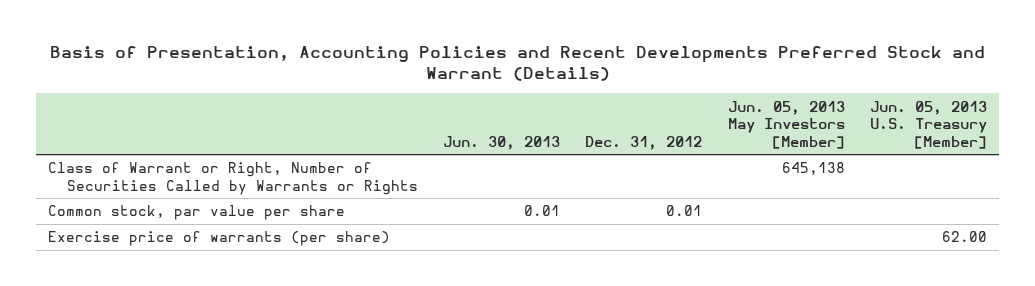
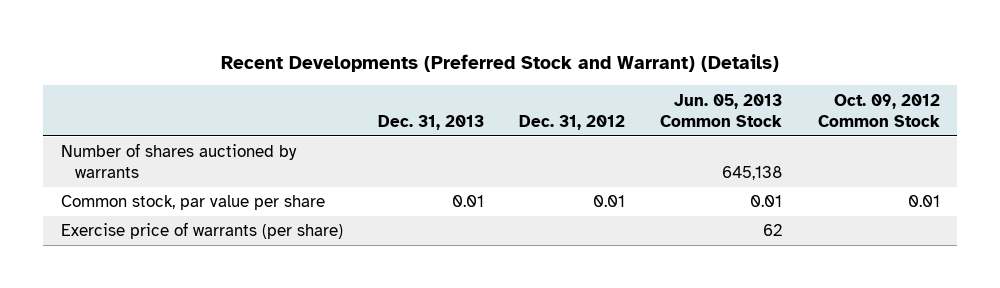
[49,45,985,82] Basis of Presentation, Accounting Policies and Recent Developments Preferred Stock and Warrant (Details) -> [221,53,780,72] Recent Developments (Preferred Stock and Warrant) (Details)
[443,135,561,150] Jun. 30, 2013 -> none
[727,100,845,149] Jun. 05, 2013 May Investors [Member] -> none
[869,100,987,149] Jun. 05, 2013 U.S. Treasury [Member] -> none
none -> [377,114,484,130] Dec. 31, 2013
none -> [660,93,783,127] Jun. 05, 2013 Common Stock
none -> [817,93,940,127] Oct. 09, 2012 Common Stock
[48,162,419,195] Class of Warrant or Right, Number of Securities Called by Warrants or Rights -> [60,143,297,179] Number of shares auctioned by warrants

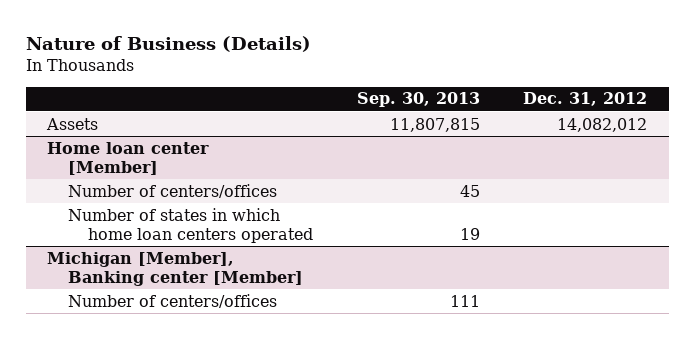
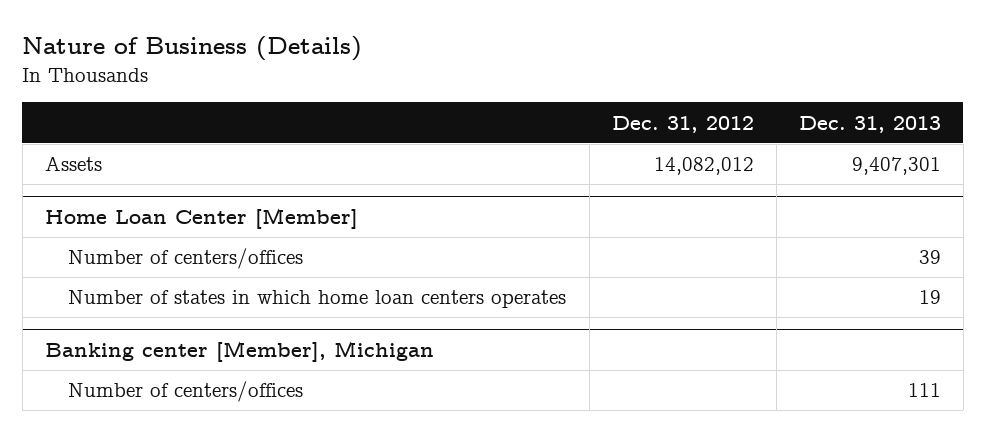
[356,92,480,108] Sep. 30, 2013 -> none
none -> [798,115,941,133] Dec. 31, 2013
[47,141,210,175] Home loan center [Member] -> [44,207,358,229] Home Loan Center [Member]
[67,207,314,243] Number of states in which home loan centers operated -> [68,290,567,309] Number of states in which home loan centers operates
[47,251,303,286] Michigan [Member], Banking center [Member] -> [44,340,434,362] Banking center [Member], Michigan

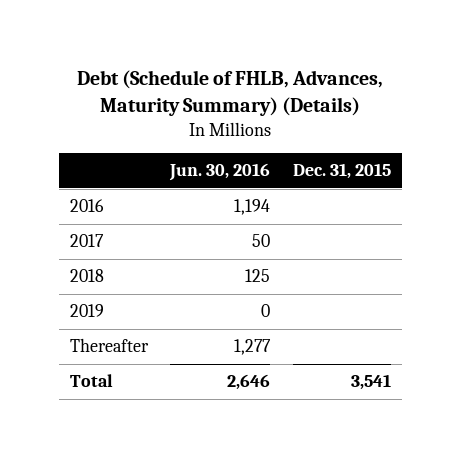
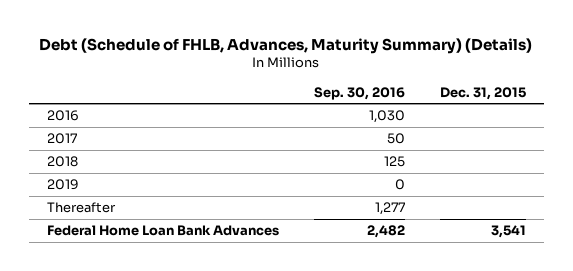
[169,163,271,182] Jun. 30, 2016 -> none
none -> [313,86,405,100] Sep. 30, 2016
[69,374,113,388] Total -> [46,225,279,237] Federal Home Loan Bank Advances

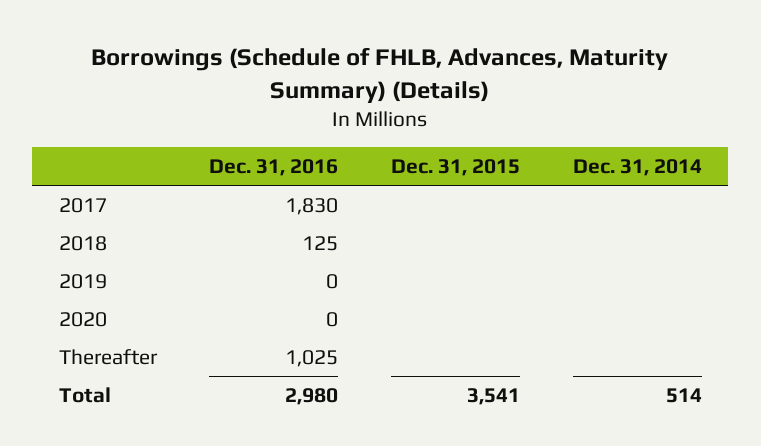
[39,37,533,54] Debt (Schedule of FHLB, Advances, Maturity Summary) (Details) -> [91,47,669,103] Borrowings (Schedule of FHLB, Advances, Maturity Summary) (Details)
[313,86,405,100] Sep. 30, 2016 -> none
none -> [209,158,339,176] Dec. 31, 2016
none -> [572,158,702,176] Dec. 31, 2014
[46,110,79,122] 2016 -> none
none -> [58,311,107,327] 2020
[46,225,279,237] Federal Home Loan Bank Advances -> [58,386,111,403] Total

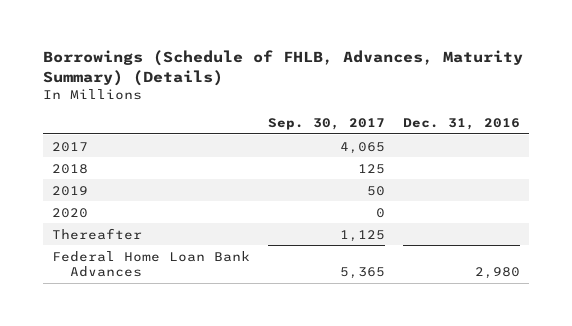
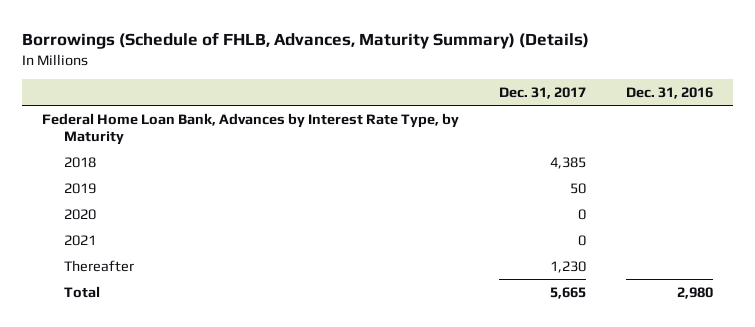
[267,117,385,130] Sep. 30, 2017 -> none
none -> [498,86,586,99] Dec. 31, 2017
[51,141,88,152] 2017 -> none
none -> [42,112,460,146] Federal Home Loan Bank, Advances by Interest Rate Type, by Maturity
none -> [64,234,97,246] 2021
[51,250,250,278] Federal Home Loan Bank Advances -> [64,285,101,298] Total

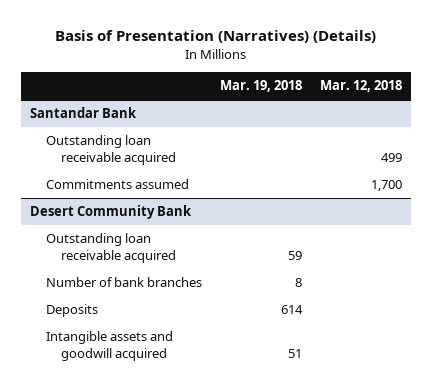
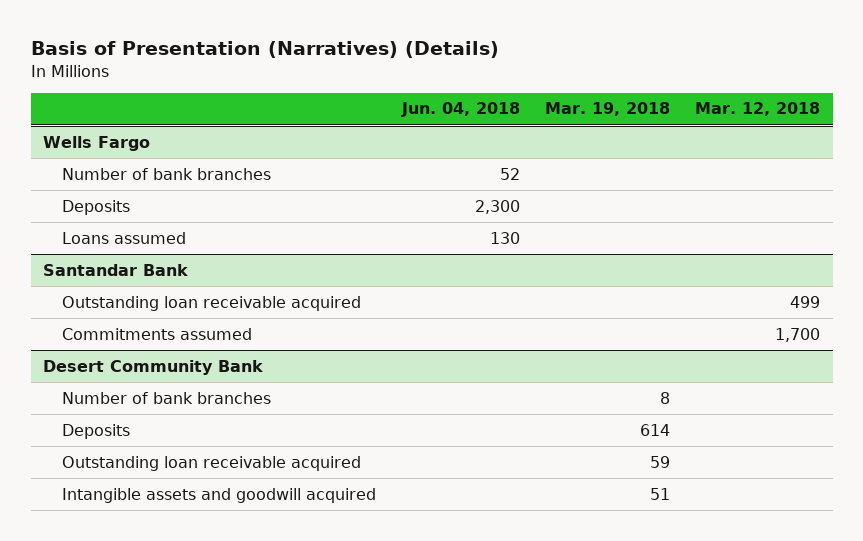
none -> [400,102,520,118] Jun. 04, 2018
none -> [43,135,151,151] Wells Fargo
none -> [62,167,272,180] Number of bank branches
none -> [62,199,131,215] Deposits
none -> [62,231,187,244] Loans assumed
[45,233,177,264] Outstanding loan receivable acquired -> [62,455,362,471] Outstanding loan receivable acquired

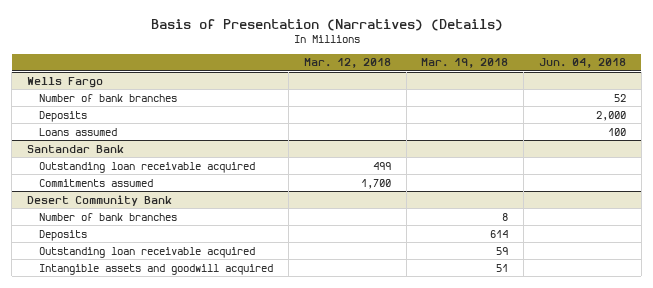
[474,199,520,214] 2,300 -> [596,110,627,121] 2,000
[489,231,520,244] 130 -> [608,127,627,136] 100

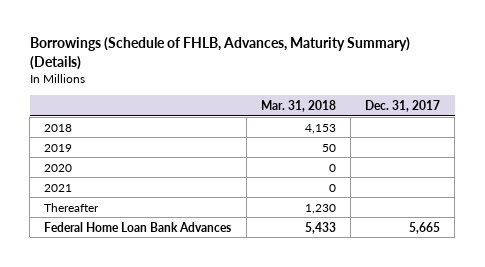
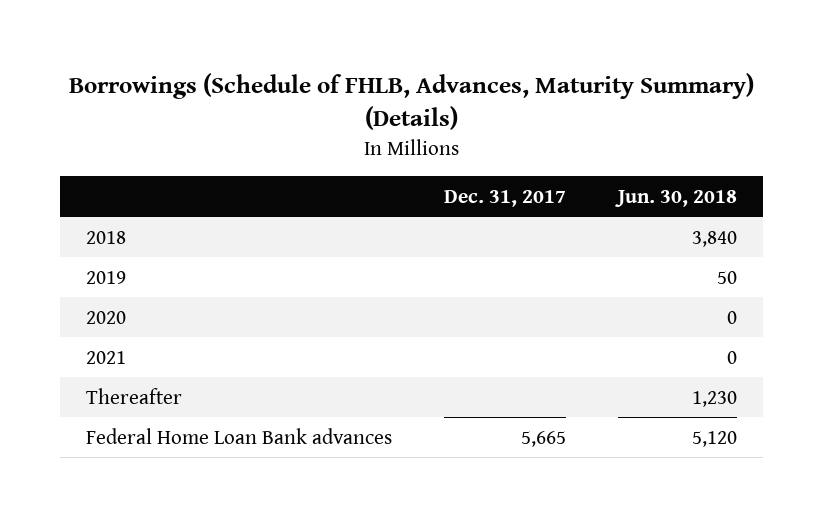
[260,99,336,112] Mar. 31, 2018 -> none
none -> [615,189,738,207] Jun. 30, 2018
[44,221,232,232] Federal Home Loan Bank Advances -> [86,427,393,444] Federal Home Loan Bank advances

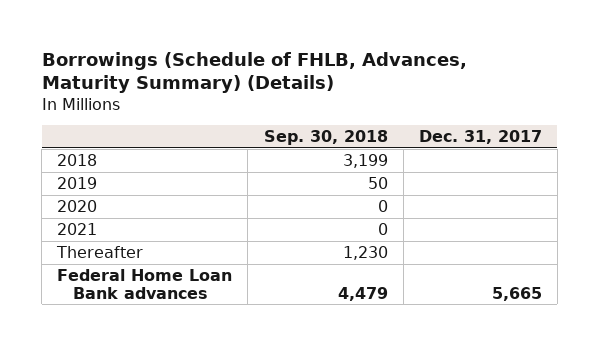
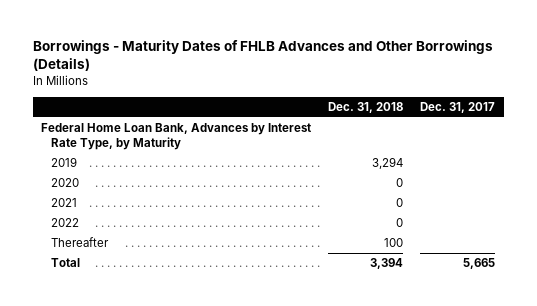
[41,51,467,94] Borrowings (Schedule of FHLB, Advances, Maturity Summary) (Details) -> [32,40,493,72] Borrowings - Maturity Dates of FHLB Advances and Other Borrowings (Details)
[263,130,388,146] Sep. 30, 2018 -> none
none -> [328,102,404,114] Dec. 31, 2018
[57,153,98,166] 2018 -> none
none -> [41,123,312,150] Federal Home Loan Bank, Advances by Interest Rate Type, by Maturity
none -> [51,218,80,228] 2022
[57,268,233,299] Federal Home Loan Bank advances -> [51,258,81,268] Total

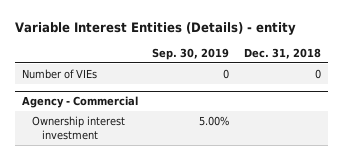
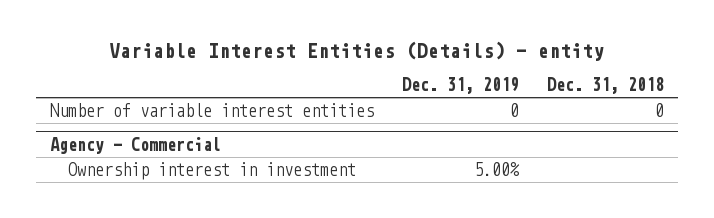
[152,48,230,61] Sep. 30, 2019 -> none
none -> [402,76,520,94] Dec. 31, 2019
[21,68,97,79] Number of VIEs -> [49,103,374,118] Number of variable interest entities
[32,115,126,141] Ownership interest investment -> [67,162,356,181] Ownership interest in investment

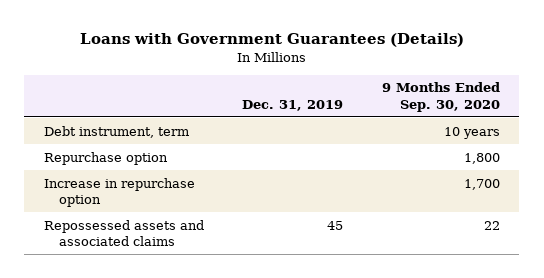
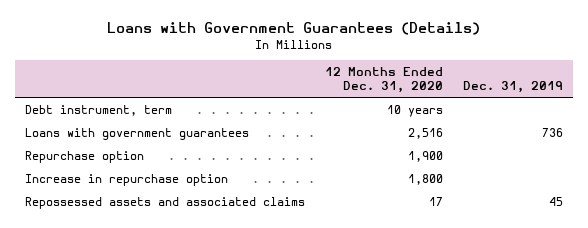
[381,82,500,112] 9 Months Ended Sep. 30, 2020 -> none
none -> [324,66,443,94] 12 Months Ended Dec. 31, 2020
none -> [24,127,249,140] Loans with government guarantees

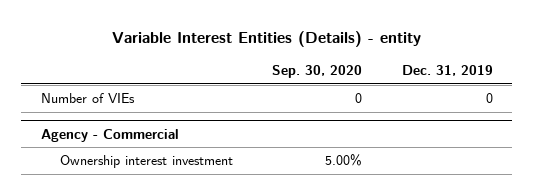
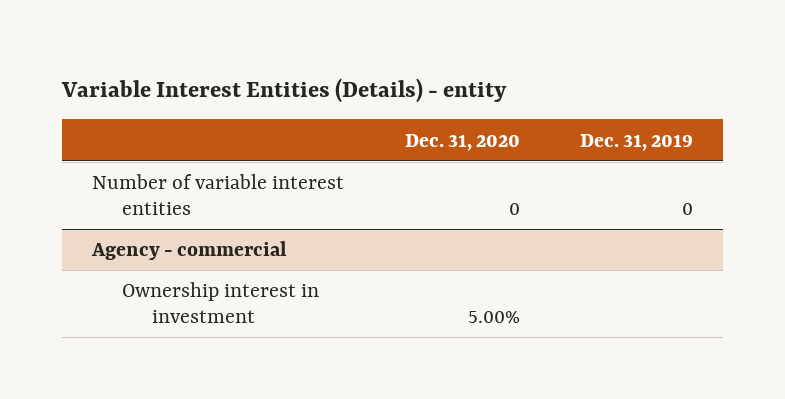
[272,65,363,79] Sep. 30, 2020 -> none
none -> [404,133,520,151] Dec. 31, 2020
[40,93,135,104] Number of VIEs -> [92,174,345,216] Number of variable interest entities
[40,128,179,142] Agency - Commercial -> [91,241,288,261] Agency - commercial
[60,155,234,169] Ownership interest investment -> [122,282,320,324] Ownership interest in investment

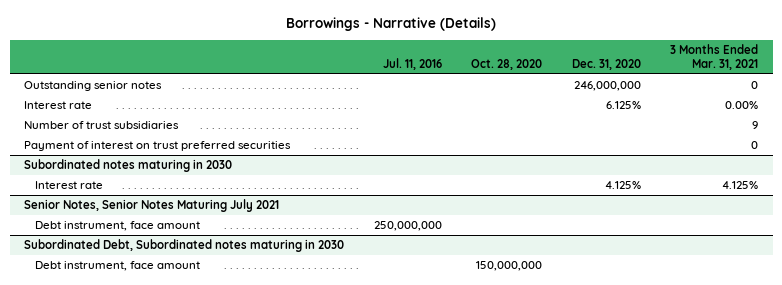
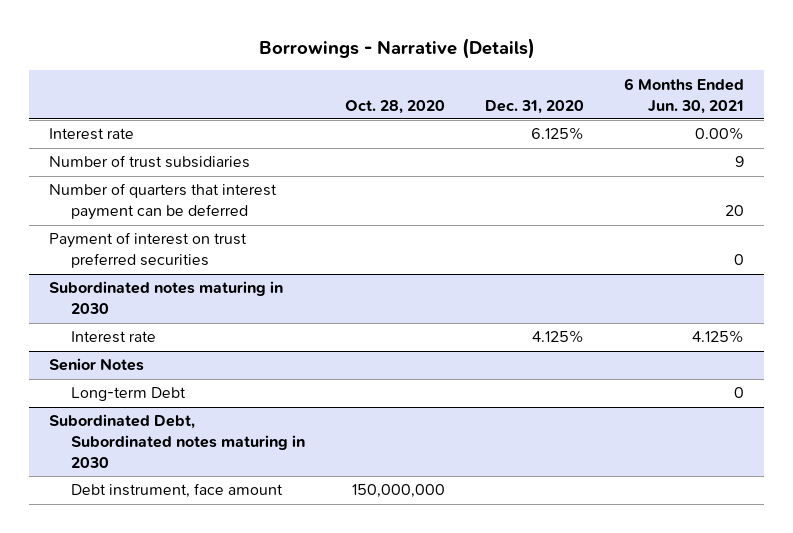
[382,57,442,70] Jul. 11, 2016 -> none
[669,43,758,70] 3 Months Ended Mar. 31, 2021 -> none
none -> [623,77,744,114] 6 Months Ended Jun. 30, 2021
[24,81,163,92] Outstanding senior notes -> none
none -> [49,183,278,221] Number of quarters that interest payment can be deferred
[35,221,201,232] Debt instrument, face amount -> none
[24,199,280,213] Senior Notes, Senior Notes Maturing July 2021 -> [49,358,145,372] Senior Notes
none -> [70,387,186,402] Long-term Debt

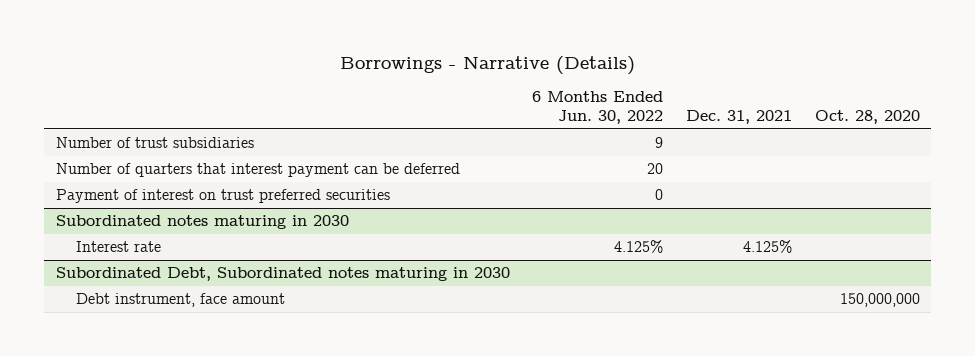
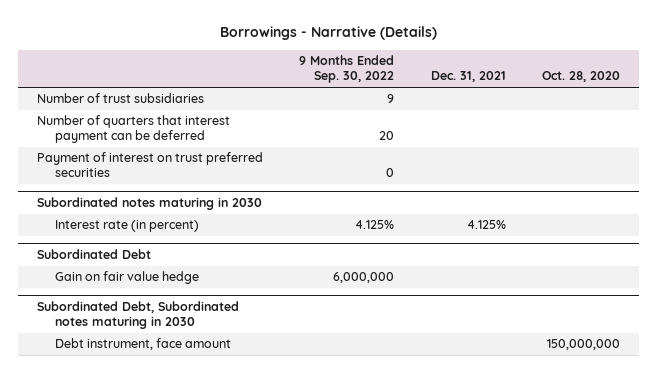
[532,91,664,125] 6 Months Ended Jun. 30, 2022 -> none
none -> [299,55,395,84] 9 Months Ended Sep. 30, 2022
[76,241,162,253] Interest rate -> [55,220,200,233] Interest rate (in percent)
none -> [36,248,151,259] Subordinated Debt
none -> [55,271,200,285] Gain on fair value hedge

